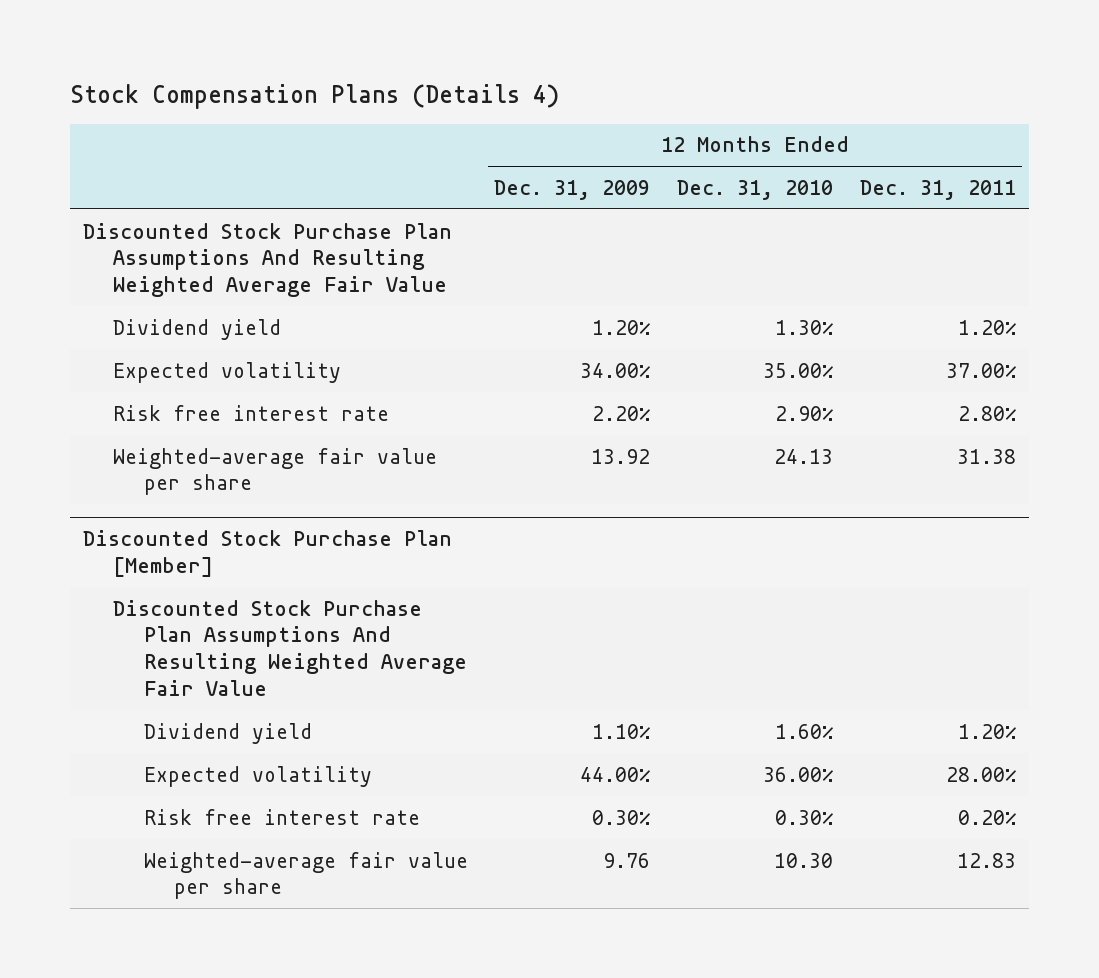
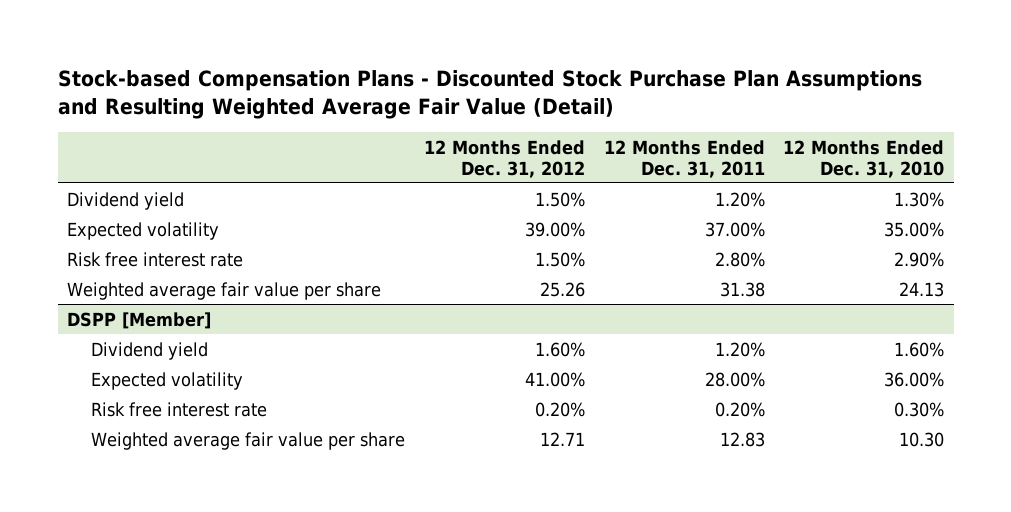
[70,83,560,109] Stock Compensation Plans (Details 4) -> [57,69,922,120] Stock-based Compensation Plans - Discounted Stock Purchase Plan Assumptions and Resulting Weighted Average Fair Value (Detail)
[494,179,651,200] Dec. 31, 2009 -> none
none -> [423,139,585,178] 12 Months Ended Dec. 31, 2012
[83,222,453,298] Discounted Stock Purchase Plan Assumptions And Resulting Weighted Average Fair Value -> none
[83,529,453,577] Discounted Stock Purchase Plan [Member] -> none
[113,599,467,697] Discounted Stock Purchase Plan Assumptions And Resulting Weighted Average Fair Value -> none
[113,447,438,496] Weighted-average fair value per share -> [67,281,382,300] Weighted average fair value per share
none -> [67,311,212,329] DSPP [Member]
[143,851,468,900] Weighted-average fair value per share -> [91,431,406,450] Weighted average fair value per share

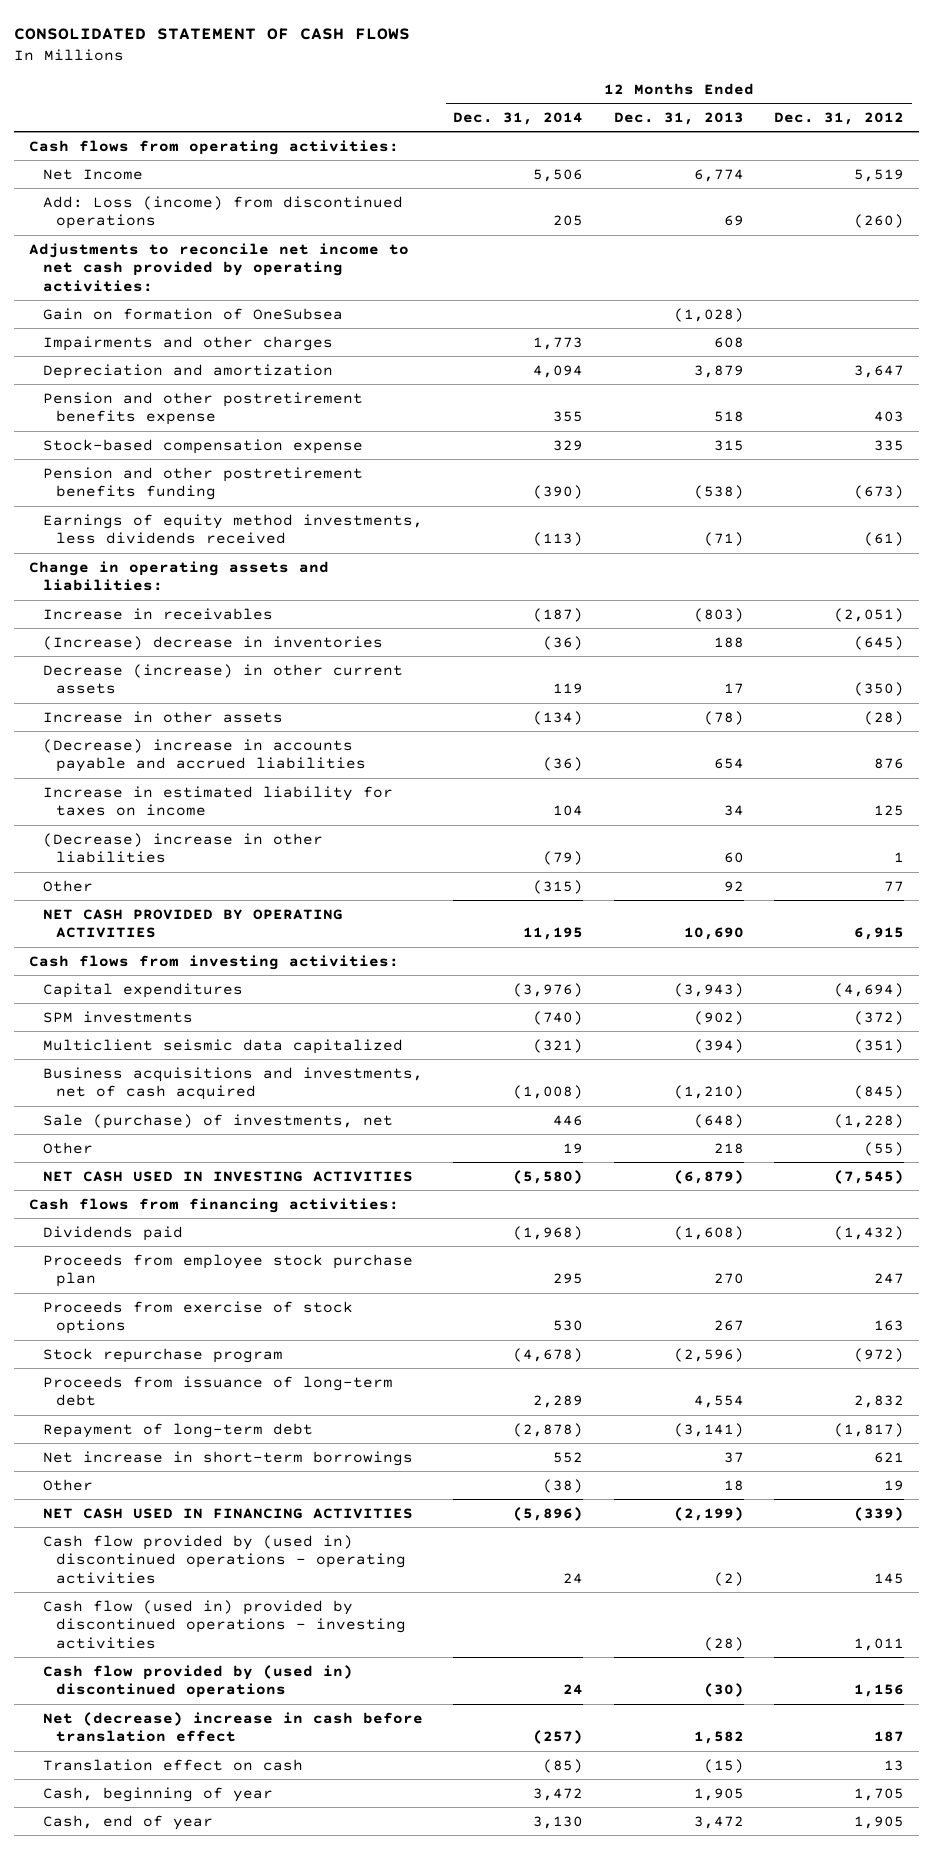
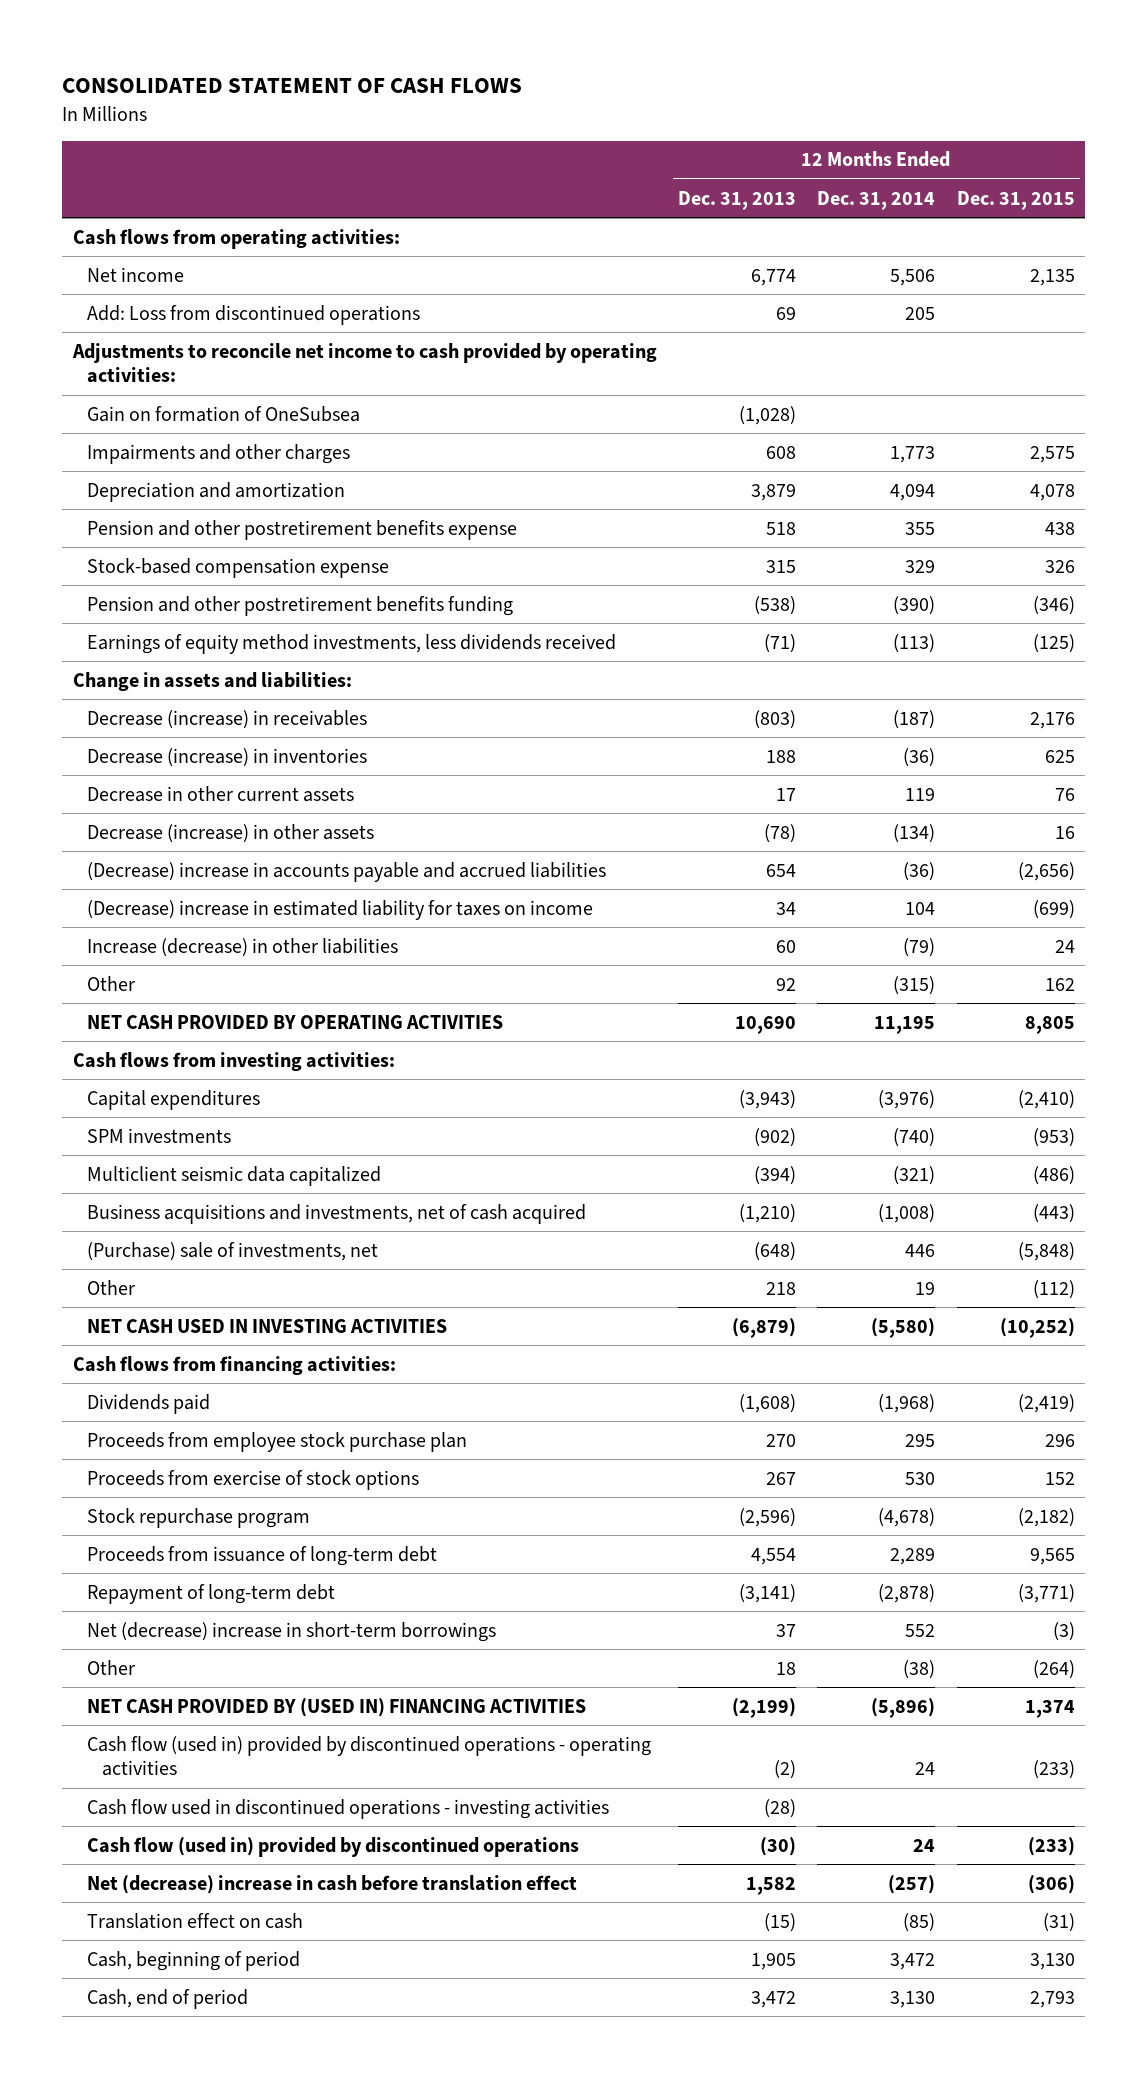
[774,112,905,126] Dec. 31, 2012 -> none
none -> [956,190,1075,210] Dec. 31, 2015
[42,168,143,180] Net Income -> [87,266,185,282] Net income
[42,195,403,230] Add: Loss (income) from discontinued operations -> [87,304,421,325] Add: Loss from discontinued operations
[29,242,410,292] Adjustments to reconcile net income to net cash provided by operating activities: -> [71,342,657,384] Adjustments to reconcile net income to cash provided by operating activities:
[29,560,330,592] Change in operating assets and liabilities: -> [72,671,352,691] Change in assets and liabilities:
[42,607,273,620] Increase in receivables -> [87,709,368,729] Decrease (increase) in receivables
[42,635,383,650] (Increase) decrease in inventories -> [87,747,368,767] Decrease (increase) in inventories
[42,663,403,695] Decrease (increase) in other current assets -> [87,785,355,802] Decrease in other current assets
[42,710,283,723] Increase in other assets -> [87,823,375,843] Decrease (increase) in other assets
[42,785,393,817] Increase in estimated liability for taxes on income -> [87,899,594,920] (Decrease) increase in estimated liability for taxes on income
[42,832,323,864] (Decrease) increase in other liabilities -> [87,937,399,957] Increase (decrease) in other liabilities
[42,1113,393,1129] Sale (purchase) of investments, net -> [87,1241,379,1261] (Purchase) sale of investments, net
[42,1450,413,1466] Net increase in short-term borrowings -> [87,1621,497,1642] Net (decrease) increase in short-term borrowings
[42,1507,413,1519] NET CASH USED IN FINANCING ACTIVITIES -> [87,1697,587,1717] NET CASH PROVIDED BY (USED IN) FINANCING ACTIVITIES
[42,1534,406,1584] Cash flow provided by (used in) discontinued operations - operating activities -> [87,1735,652,1777] Cash flow (used in) provided by discontinued operations - operating activities
[42,1599,406,1649] Cash flow (used in) provided by discontinued operations - investing activities -> [87,1798,610,1819] Cash flow used in discontinued operations - investing activities
[42,1664,353,1699] Cash flow provided by (used in) discontinued operations -> [87,1836,580,1857] Cash flow (used in) provided by discontinued operations
[42,1786,273,1802] Cash, beginning of year -> [87,1950,301,1971] Cash, beginning of period
[42,1814,213,1830] Cash, end of year -> [87,1988,249,2009] Cash, end of period

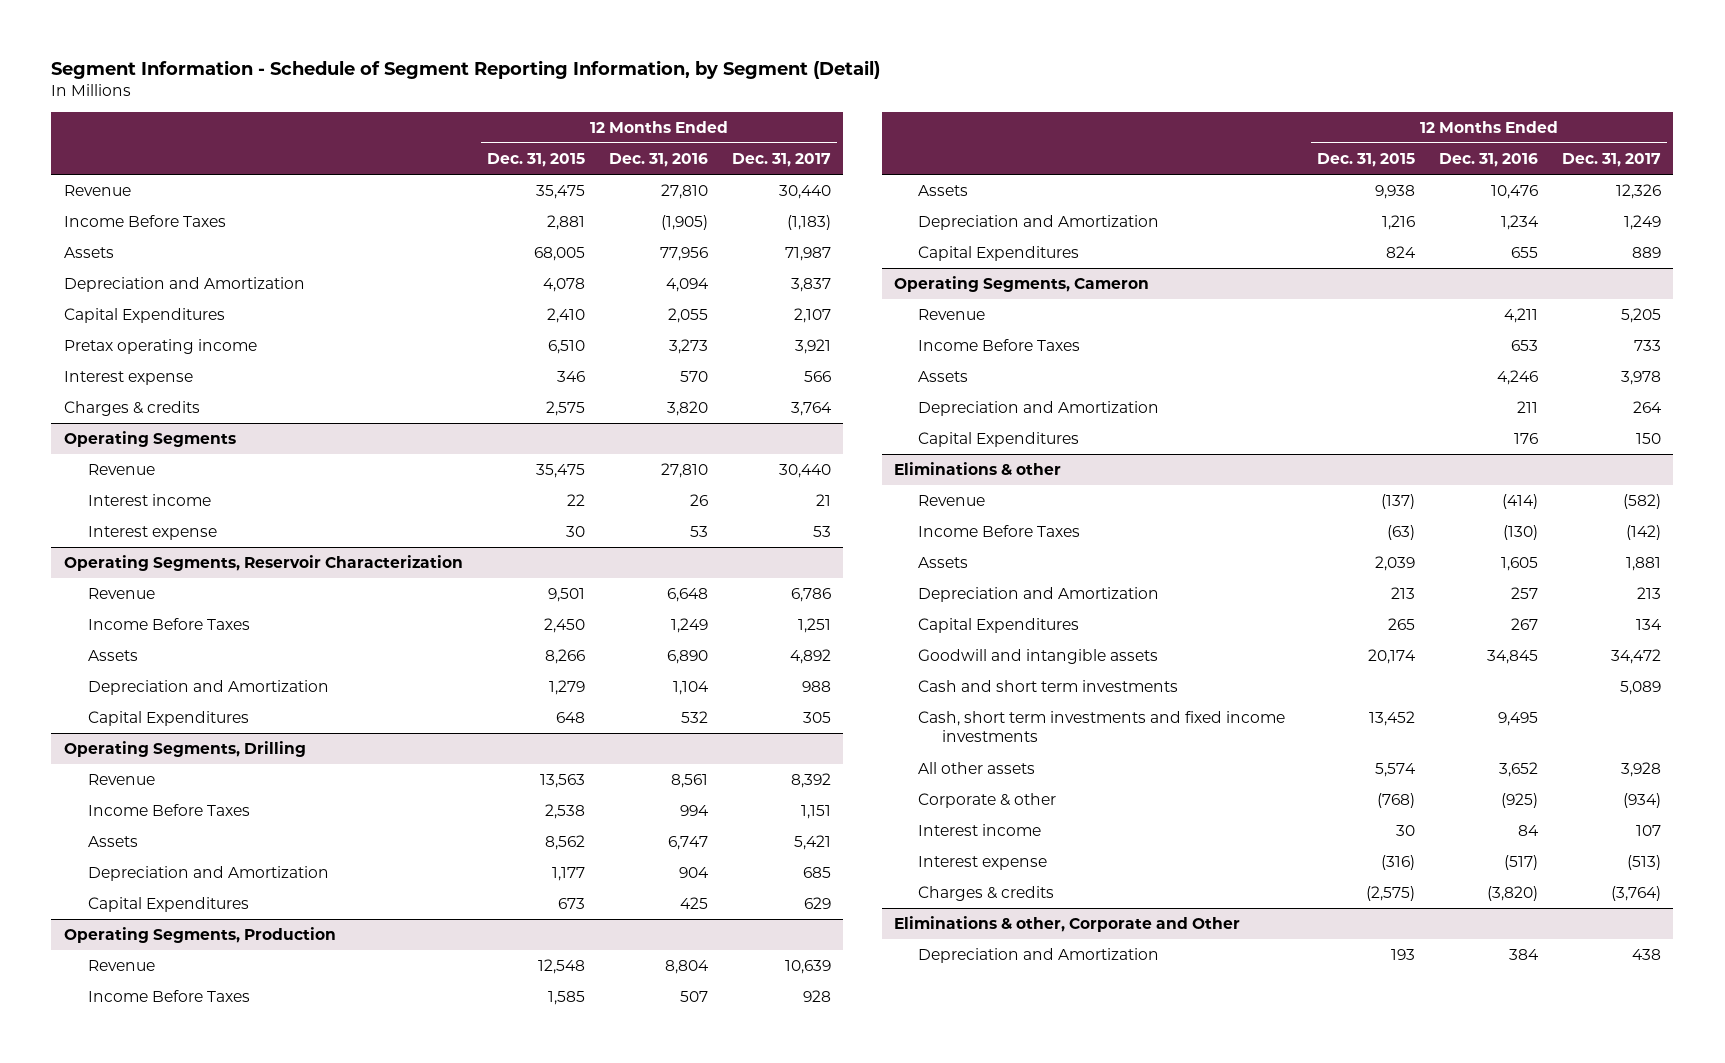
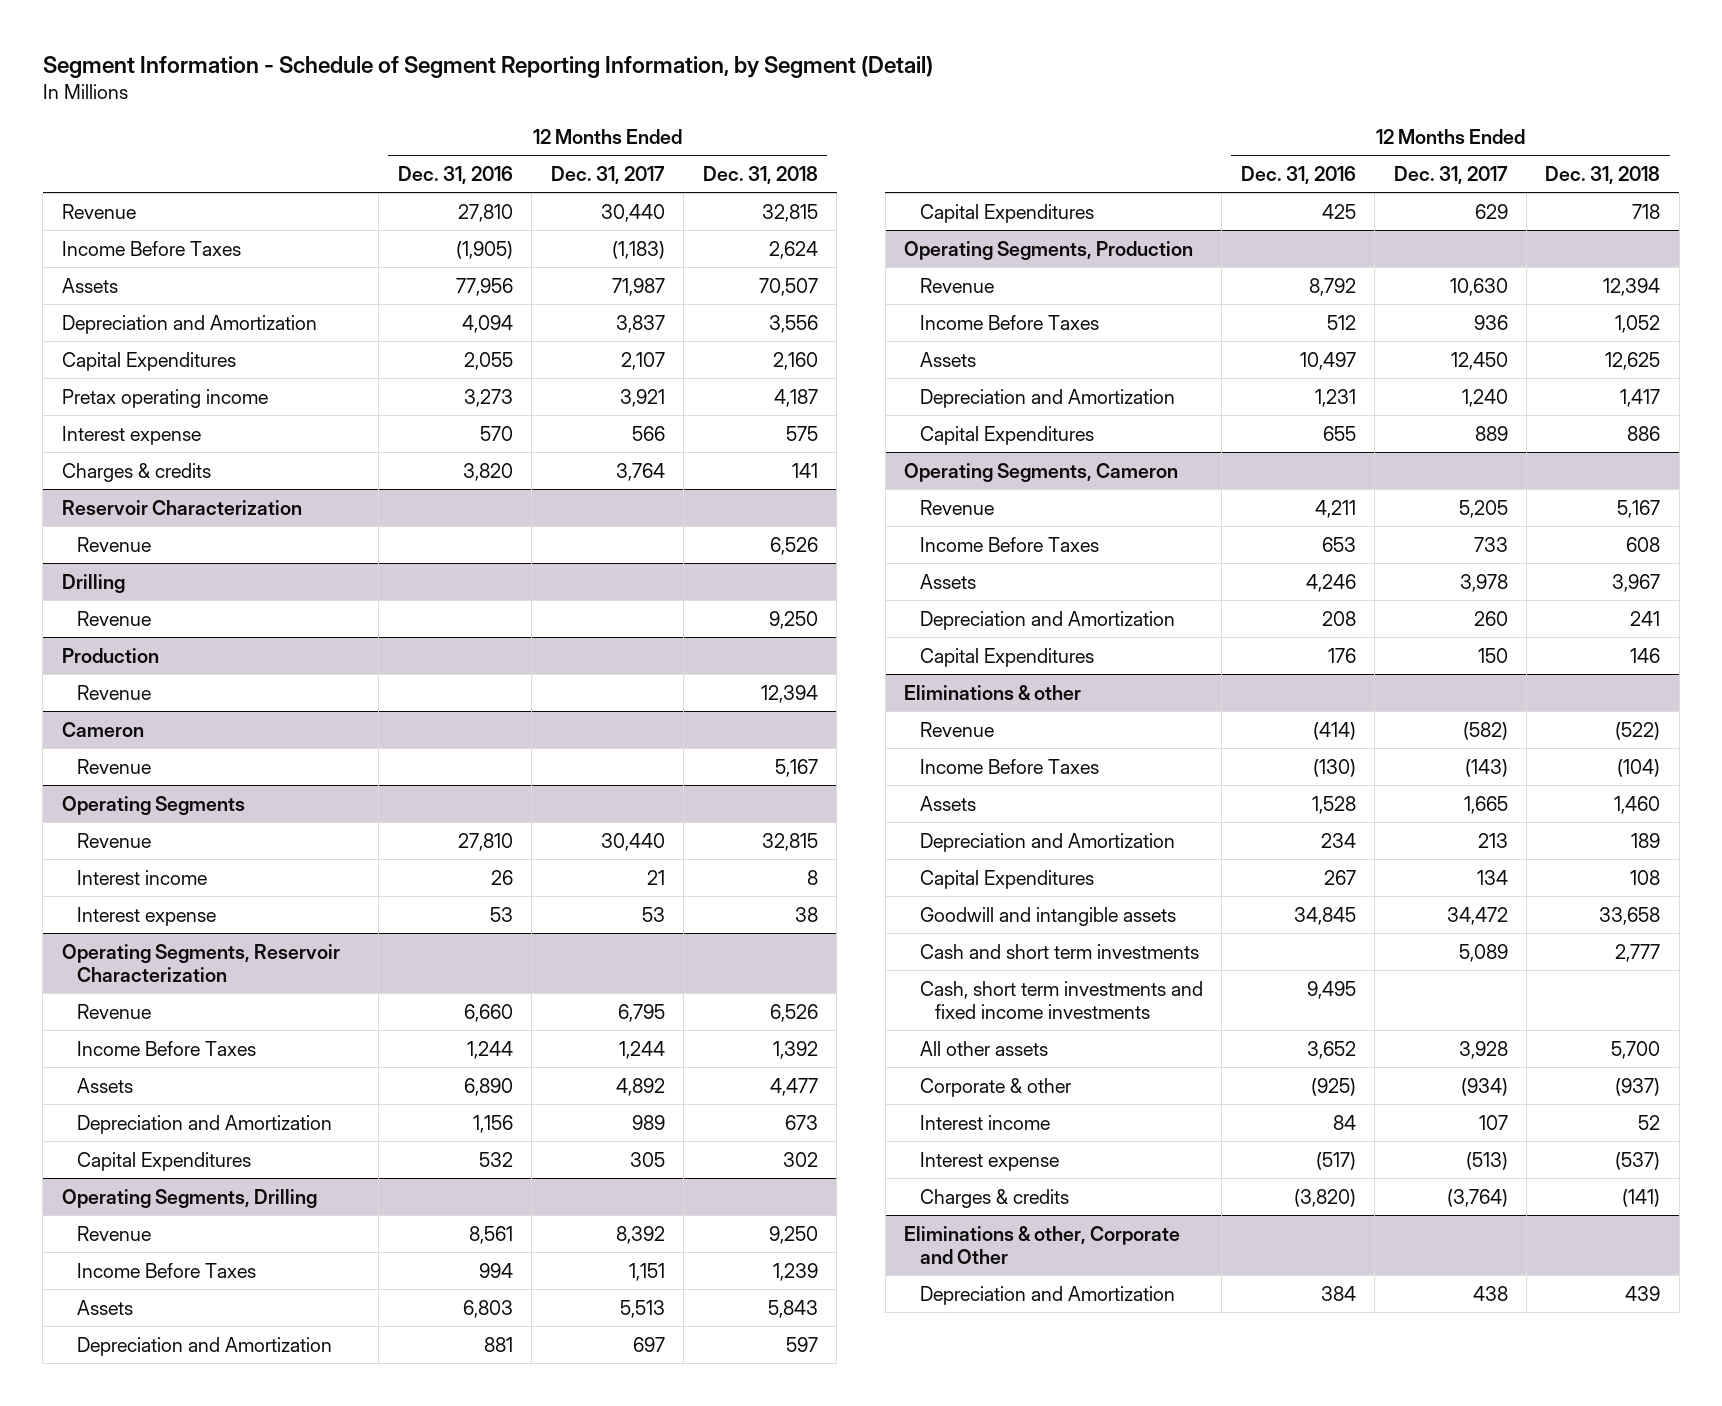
[486,152,585,167] Dec. 31, 2015 -> none
none -> [702,165,818,184] Dec. 31, 2018
none -> [61,499,302,515] Reservoir Characterization
none -> [76,536,151,552] Revenue
none -> [61,573,125,593] Drilling
none -> [76,610,151,626] Revenue
none -> [61,647,159,663] Production
none -> [76,684,151,700] Revenue
none -> [61,721,144,737] Cameron
none -> [76,758,151,774] Revenue
[666,587,708,602] 6,648 -> [463,1003,513,1022] 6,660
[790,587,831,602] 6,786 -> [617,1003,665,1022] 6,795
[670,617,708,633] 1,249 -> [466,1040,513,1059] 1,244
[797,617,831,633] 1,251 -> [618,1040,665,1059] 1,244
[672,680,709,695] 1,104 -> [472,1114,513,1133] 1,156
[801,680,831,692] 988 -> [631,1114,665,1130] 989
[667,835,708,850] 6,747 -> [462,1299,513,1318] 6,803
[793,834,831,850] 5,421 -> [619,1299,665,1318] 5,513
[678,866,709,878] 904 -> [483,1336,513,1352] 881
[802,866,831,878] 685 -> [632,1336,665,1352] 697
[664,959,709,974] 8,804 -> [1308,277,1356,296] 8,792
[784,959,831,974] 10,639 -> [1449,277,1508,296] 10,630
[679,990,708,1002] 507 -> [1326,314,1356,330] 512
[802,989,831,1002] 928 -> [1473,314,1508,330] 936
[1490,184,1538,199] 10,476 -> [1299,351,1356,370] 10,497
[1616,183,1662,199] 12,326 -> [1450,351,1508,370] 12,450
[1500,214,1539,230] 1,234 -> [1314,388,1356,407] 1,231
[1624,214,1662,230] 1,249 -> [1461,388,1508,407] 1,240
[1516,400,1538,413] 211 -> [1321,610,1356,626] 208
[1633,400,1663,413] 264 -> [1473,610,1508,626] 260
[1626,524,1662,540] (142) -> [1464,758,1508,777] (143)
[1500,556,1538,571] 1,605 -> [1311,795,1356,814] 1,528
[1626,556,1662,571] 1,881 -> [1463,795,1508,814] 1,665
[1510,586,1538,599] 257 -> [1320,832,1356,848] 234

